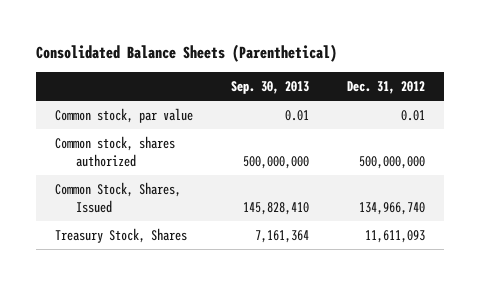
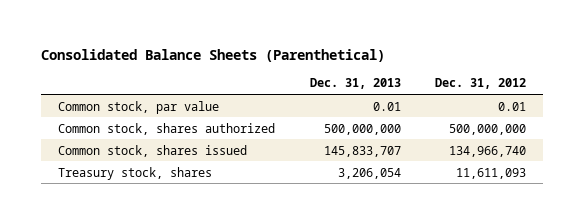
[230,81,309,95] Sep. 30, 2013 -> none
none -> [309,78,401,90] Dec. 31, 2013
[54,182,181,214] Common Stock, Shares, Issued -> [58,144,248,157] Common stock, shares issued
[54,228,187,244] Treasury Stock, Shares -> [58,166,213,180] Treasury stock, shares

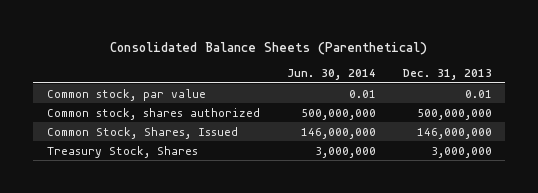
[435,78,527,90] Dec. 31, 2012 -> none
none -> [286,69,376,81] Jun. 30, 2014
[58,144,248,157] Common stock, shares issued -> [46,126,238,139] Common Stock, Shares, Issued
[323,145,401,157] 145,833,707 -> [416,127,492,139] 146,000,000
[58,166,213,180] Treasury stock, shares -> [46,145,198,158] Treasury Stock, Shares
[337,167,401,179] 3,206,054 -> [430,146,492,158] 3,000,000

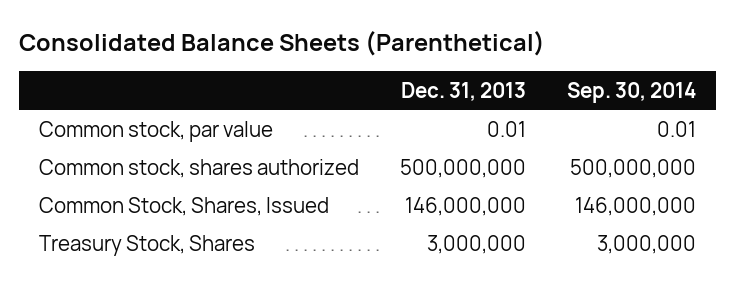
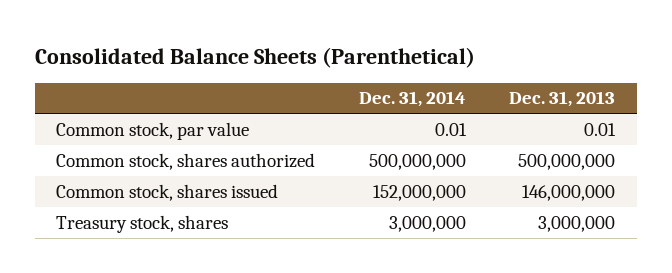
[566,81,696,103] Sep. 30, 2014 -> none
none -> [358,91,466,108] Dec. 31, 2014
[39,196,330,216] Common Stock, Shares, Issued -> [56,183,279,201] Common stock, shares issued
[39,234,256,256] Treasury Stock, Shares -> [56,214,229,233] Treasury stock, shares

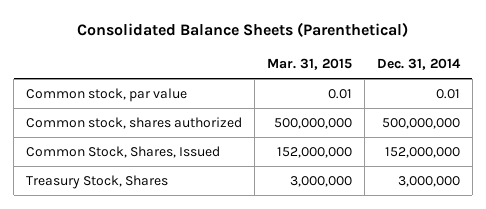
[509,91,616,108] Dec. 31, 2013 -> none
none -> [266,58,352,71] Mar. 31, 2015
[56,183,279,201] Common stock, shares issued -> [25,145,220,158] Common Stock, Shares, Issued
[56,214,229,233] Treasury stock, shares -> [25,174,168,189] Treasury Stock, Shares

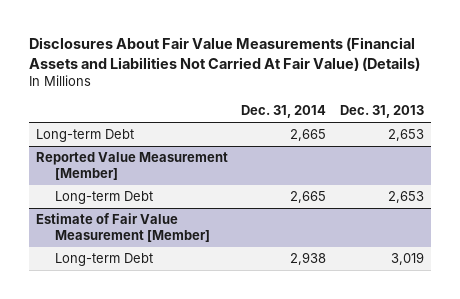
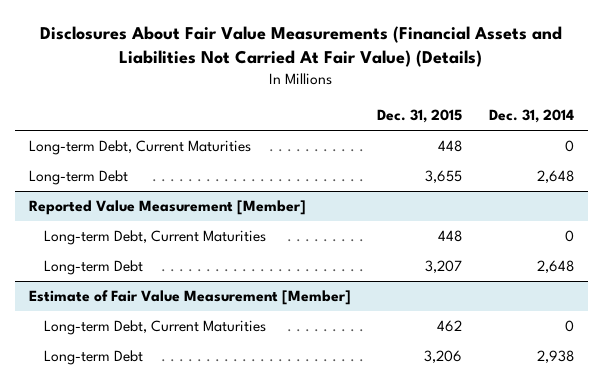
[340,105,425,119] Dec. 31, 2013 -> none
none -> [377,109,463,124] Dec. 31, 2015
none -> [28,140,251,156] Long-term Debt, Current Maturities
[290,129,327,142] 2,665 -> [537,170,575,184] 2,648
none -> [43,230,266,246] Long-term Debt, Current Maturities
[290,191,327,204] 2,665 -> [537,260,575,274] 2,648
none -> [43,320,266,336] Long-term Debt, Current Maturities

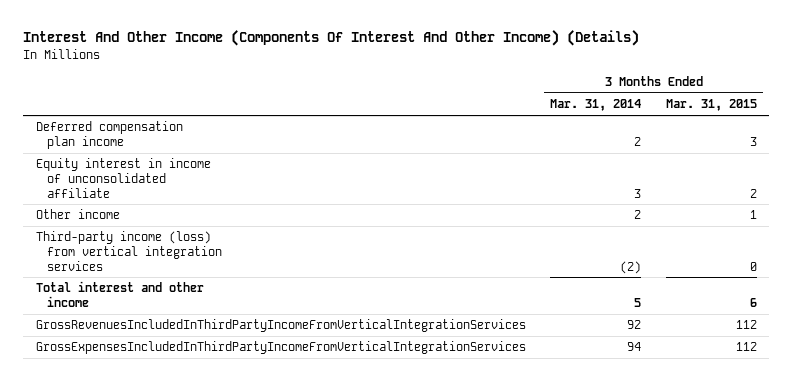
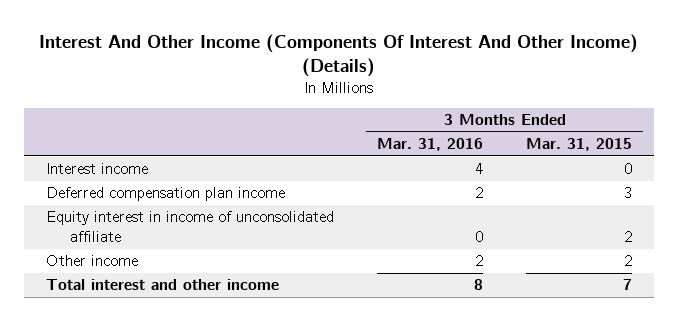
[550,99,642,112] Mar. 31, 2014 -> none
none -> [376,138,483,152] Mar. 31, 2016
none -> [45,163,148,175] Interest income
[35,231,223,271] Third-party income (loss) from vertical integration services -> none
[35,319,526,333] GrossRevenuesIncludedInThirdPartyIncomeFromVerticalIntegrationServices -> none
[35,341,526,355] GrossExpensesIncludedInThirdPartyIncomeFromVerticalIntegrationServices -> none
[749,210,757,220] 1 -> [624,255,633,267] 2
[749,297,757,307] 6 -> [623,279,633,291] 7

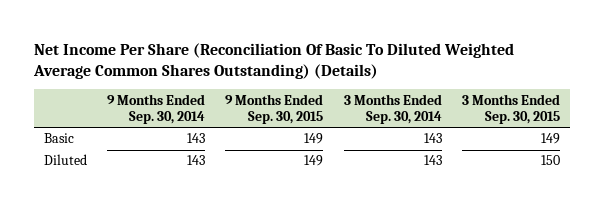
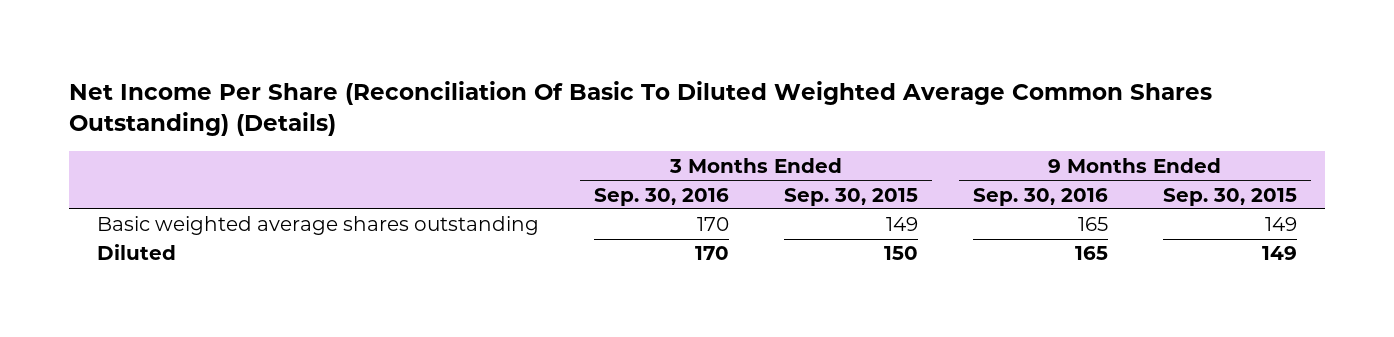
[107,93,206,124] 9 Months Ended Sep. 30, 2014 -> none
[343,93,442,124] 3 Months Ended Sep. 30, 2014 -> none
none -> [593,187,729,206] Sep. 30, 2016
none -> [973,187,1109,206] Sep. 30, 2016
[44,133,75,144] Basic -> [96,216,539,236] Basic weighted average shares outstanding

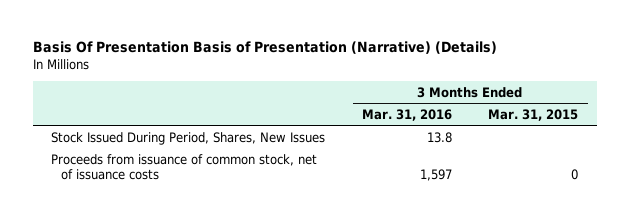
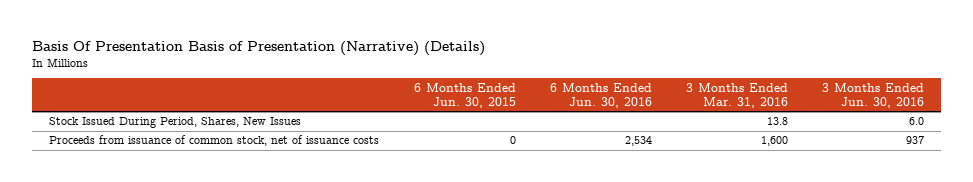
[488,108,579,121] Mar. 31, 2015 -> none
none -> [413,82,516,108] 6 Months Ended Jun. 30, 2015
none -> [549,82,652,108] 6 Months Ended Jun. 30, 2016
none -> [822,82,925,108] 3 Months Ended Jun. 30, 2016
[419,169,452,182] 1,597 -> [760,136,788,147] 1,600

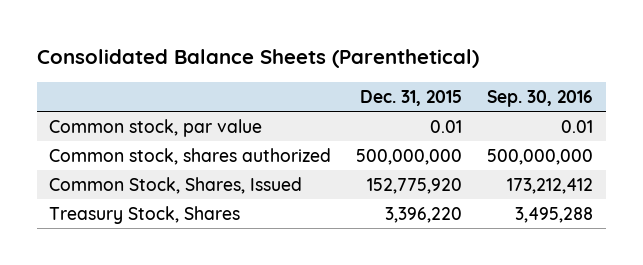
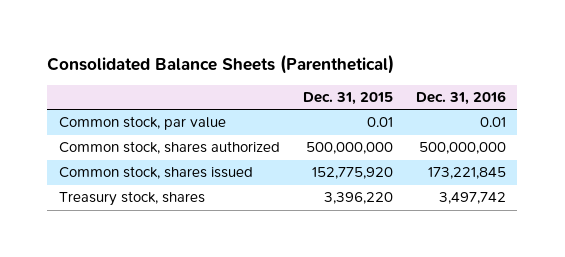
[487,89,594,107] Sep. 30, 2016 -> none
none -> [415,91,506,106] Dec. 31, 2016
[49,176,303,194] Common Stock, Shares, Issued -> [58,166,253,180] Common stock, shares issued
[49,205,241,224] Treasury Stock, Shares -> [58,191,205,207] Treasury stock, shares

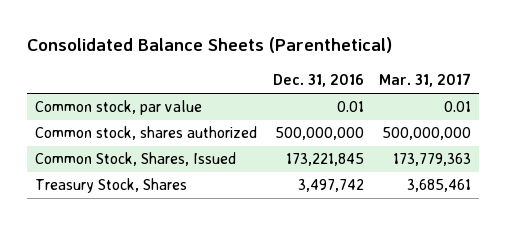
[302,92,393,106] Dec. 31, 2015 -> none
none -> [379,73,472,88] Mar. 31, 2017
[58,166,253,180] Common stock, shares issued -> [34,152,236,167] Common Stock, Shares, Issued
[58,191,205,207] Treasury stock, shares -> [34,178,187,194] Treasury Stock, Shares

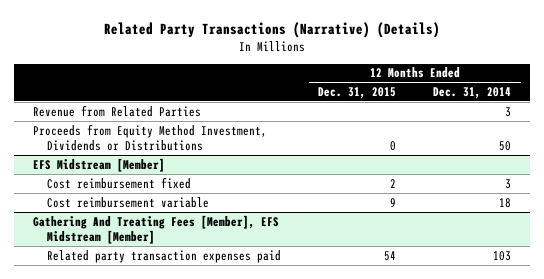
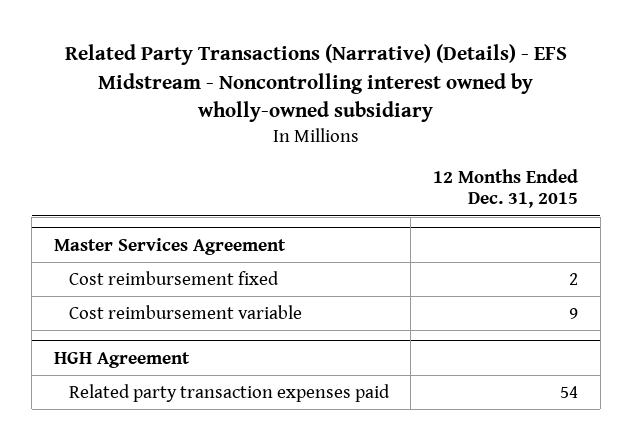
[104,21,441,38] Related Party Transactions (Narrative) (Details) -> [65,44,568,122] Related Party Transactions (Narrative) (Details) - EFS Midstream - Noncontrolling interest owned by wholly-owned subsidiary
[433,87,512,100] Dec. 31, 2014 -> none
[32,104,201,117] Revenue from Related Parties -> none
[32,123,267,151] Proceeds from Equity Method Investment, Dividends or Distributions -> none
[32,157,165,172] EFS Midstream [Member] -> [54,237,287,255] Master Services Agreement
[32,214,279,244] Gathering And Treating Fees [Member], EFS Midstream [Member] -> none
none -> [54,351,191,368] HGH Agreement

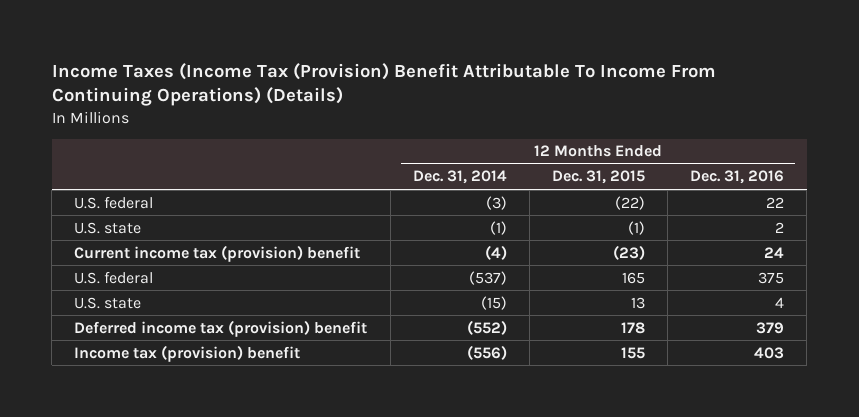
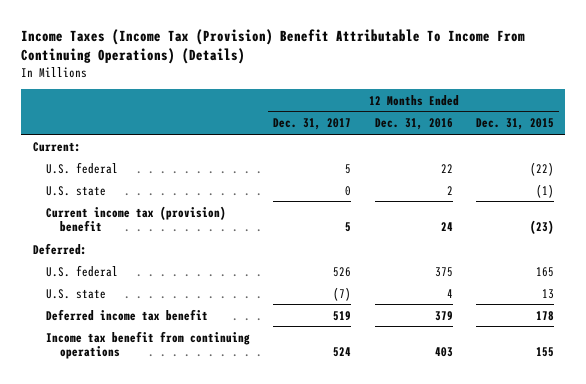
[412,170,507,185] Dec. 31, 2014 -> none
none -> [273,118,352,131] Dec. 31, 2017
none -> [32,141,81,152] Current:
none -> [32,242,87,255] Deferred:
[74,319,368,337] Deferred income tax (provision) benefit -> [46,308,209,321] Deferred income tax benefit
[74,344,301,362] Income tax (provision) benefit -> [46,330,251,360] Income tax benefit from continuing operations

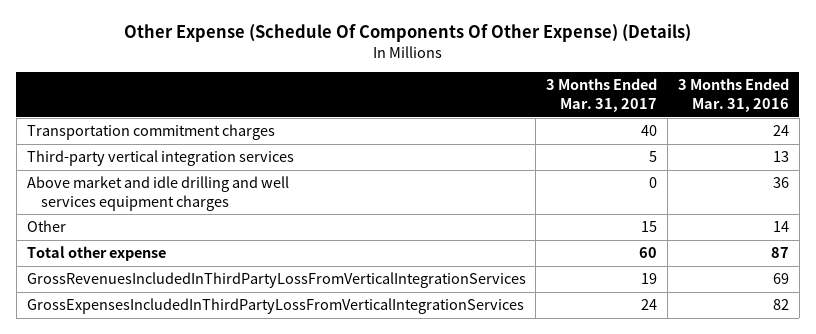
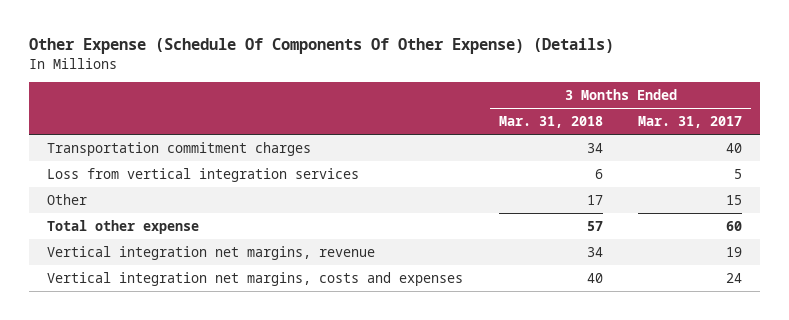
[678,78,790,113] 3 Months Ended Mar. 31, 2016 -> none
none -> [498,116,603,129] Mar. 31, 2018
[26,176,289,211] Above market and idle drilling and well services equipment charges -> none
[26,150,294,167] Third-party vertical integration services -> [46,167,359,182] Loss from vertical integration services
[26,272,526,289] GrossRevenuesIncludedInThirdPartyLossFromVerticalIntegrationServices -> [46,245,375,260] Vertical integration net margins, revenue
[26,298,524,315] GrossExpensesIncludedInThirdPartyLossFromVerticalIntegrationServices -> [46,271,463,286] Vertical integration net margins, costs and expenses

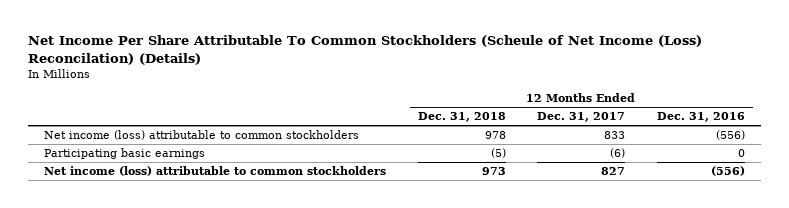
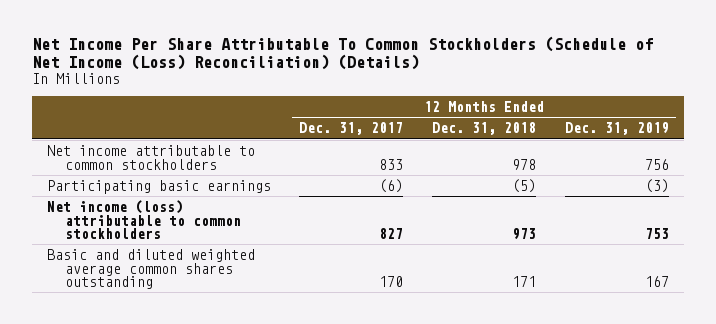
[28,35,703,65] Net Income Per Share Attributable To Common Stockholders (Scheule of Net Income (Loss) Reconcilation) (Details) -> [32,36,654,71] Net Income Per Share Attributable To Common Stockholders (Schedule of Net Income (Loss) Reconciliation) (Details)
[657,112,746,123] Dec. 31, 2016 -> none
none -> [565,122,670,136] Dec. 31, 2019
[43,130,359,141] Net income (loss) attributable to common stockholders -> [46,145,255,170] Net income attributable to common stockholders
none -> [46,249,255,290] Basic and diluted weighted average common shares outstanding

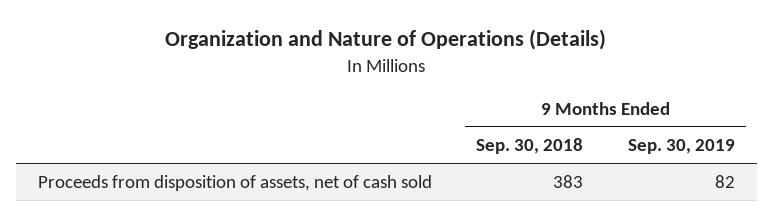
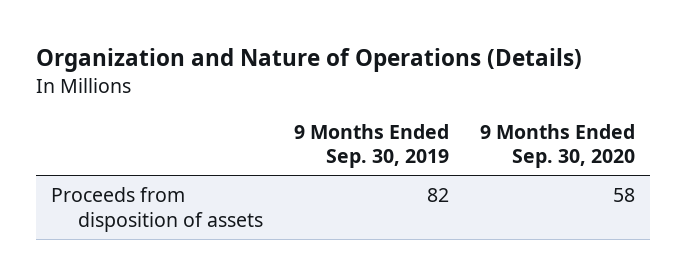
[476,138,584,155] Sep. 30, 2018 -> none
none -> [479,123,635,168] 9 Months Ended Sep. 30, 2020
[38,175,433,192] Proceeds from disposition of assets, net of cash sold -> [51,187,263,232] Proceeds from disposition of assets

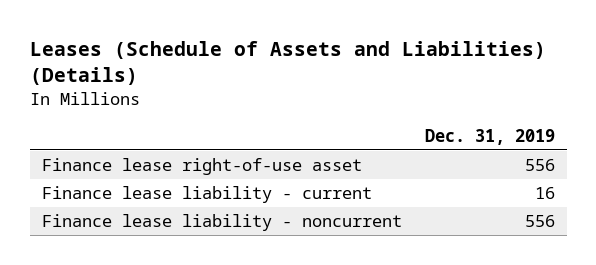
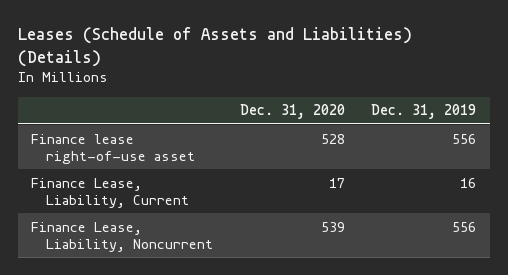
none -> [239,104,345,120] Dec. 31, 2020
[41,186,372,204] Finance lease liability - current -> [31,177,190,208] Finance Lease, Liability, Current
[41,214,402,232] Finance lease liability - noncurrent -> [31,221,214,252] Finance Lease, Liability, Noncurrent

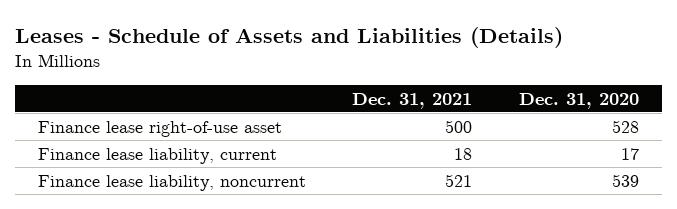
[17,27,412,67] Leases (Schedule of Assets and Liabilities) (Details) -> [15,27,564,49] Leases - Schedule of Assets and Liabilities (Details)
[371,104,477,120] Dec. 31, 2019 -> none
none -> [352,92,473,109] Dec. 31, 2021
[31,177,190,208] Finance Lease, Liability, Current -> [38,147,278,164] Finance lease liability, current
[31,221,214,252] Finance Lease, Liability, Noncurrent -> [38,174,307,191] Finance lease liability, noncurrent

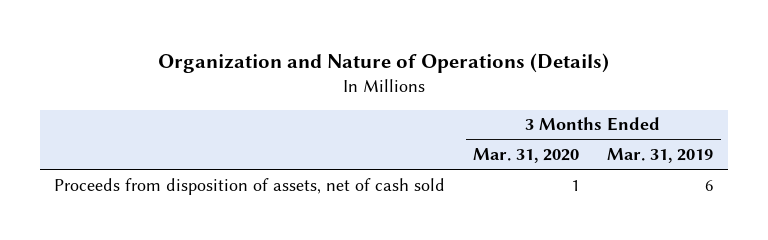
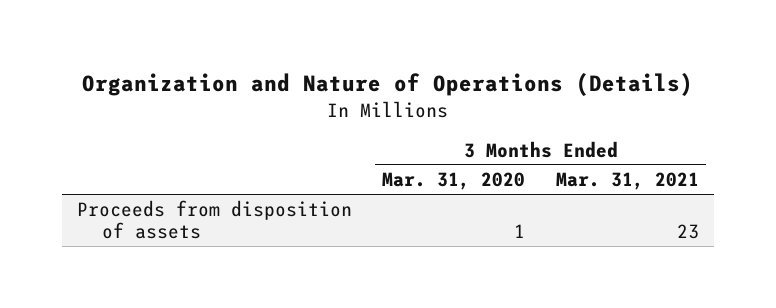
[607,148,714,164] Mar. 31, 2019 -> none
none -> [555,172,699,191] Mar. 31, 2021
[54,177,446,195] Proceeds from disposition of assets, net of cash sold -> [76,200,352,240] Proceeds from disposition of assets

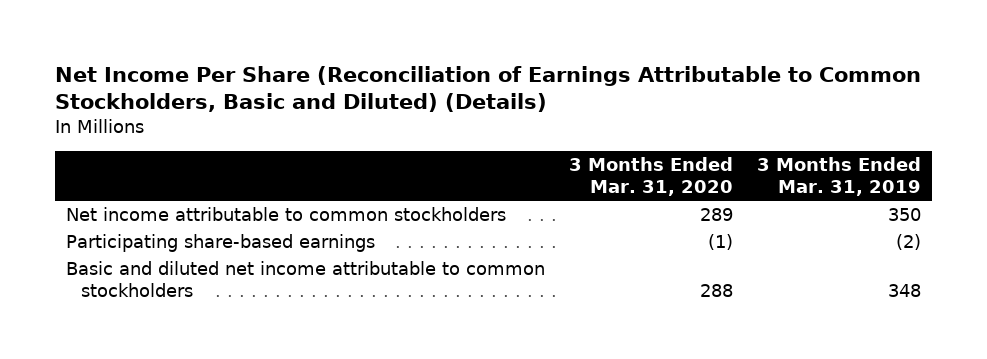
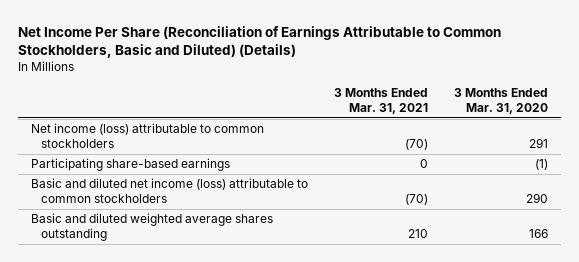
[756,157,921,196] 3 Months Ended Mar. 31, 2019 -> none
none -> [334,88,429,115] 3 Months Ended Mar. 31, 2021
[66,207,507,222] Net income attributable to common stockholders -> [31,123,265,149] Net income (loss) attributable to common stockholders
[699,208,733,222] 289 -> [529,138,549,149] 291
[66,261,546,297] Basic and diluted net income attributable to common stockholders -> [31,178,309,204] Basic and diluted net income (loss) attributable to common stockholders
[699,283,733,297] 288 -> [526,193,549,204] 290
none -> [31,213,274,242] Basic and diluted weighted average shares outstanding

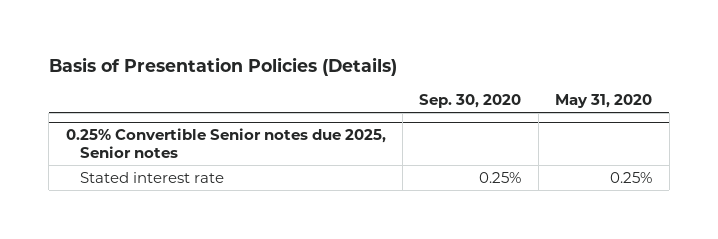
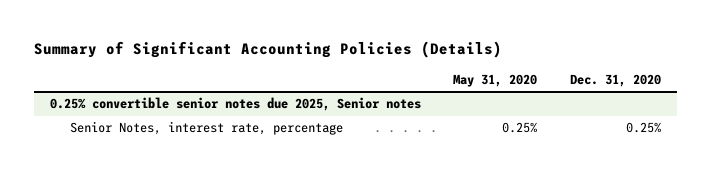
[48,57,397,77] Basis of Presentation Policies (Details) -> [33,41,502,59] Summary of Significant Accounting Policies (Details)
[419,93,522,108] Sep. 30, 2020 -> none
none -> [569,73,661,87] Dec. 31, 2020
[65,127,386,158] 0.25% Convertible Senior notes due 2025, Senior notes -> [49,97,421,112] 0.25% convertible senior notes due 2025, Senior notes
[80,171,225,183] Stated interest rate -> [69,121,343,136] Senior Notes, interest rate, percentage

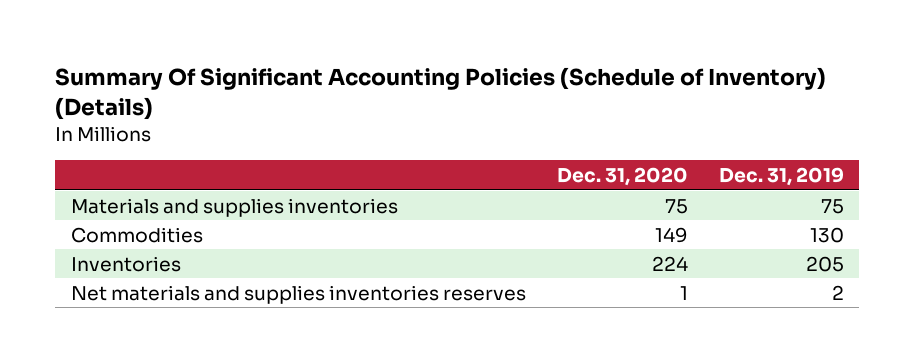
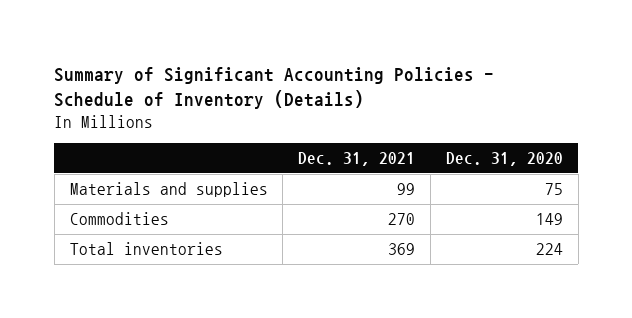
[55,67,827,120] Summary Of Significant Accounting Policies (Schedule of Inventory) (Details) -> [54,66,495,109] Summary of Significant Accounting Policies - Schedule of Inventory (Details)
[718,166,844,186] Dec. 31, 2019 -> none
none -> [298,152,416,167] Dec. 31, 2021
[70,197,398,217] Materials and supplies inventories -> [69,182,268,198] Materials and supplies
[70,284,526,304] Net materials and supplies inventories reserves -> none
[70,255,181,272] Inventories -> [69,242,223,256] Total inventories

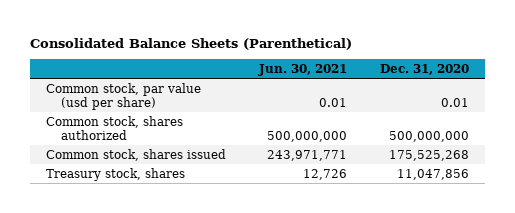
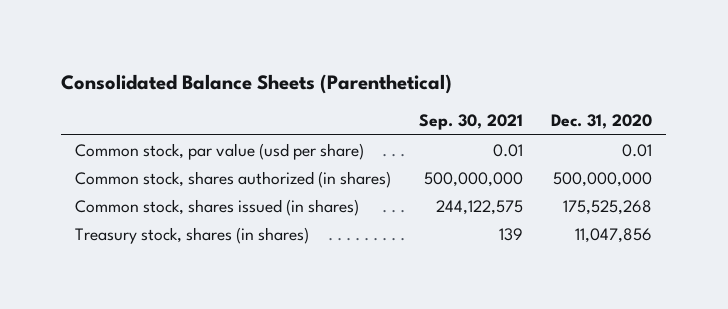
[257,63,347,76] Jun. 30, 2021 -> none
none -> [419,114,524,131] Sep. 30, 2021
[46,115,184,140] Common stock, shares authorized -> [75,171,392,189] Common stock, shares authorized (in shares)
[46,148,227,161] Common stock, shares issued -> [75,199,360,217] Common stock, shares issued (in shares)
[46,167,186,181] Treasury stock, shares -> [75,227,310,245] Treasury stock, shares (in shares)

